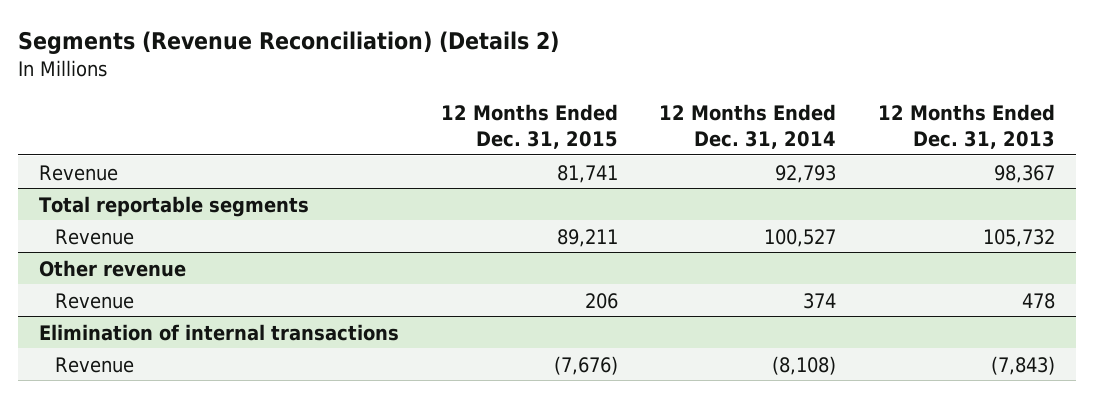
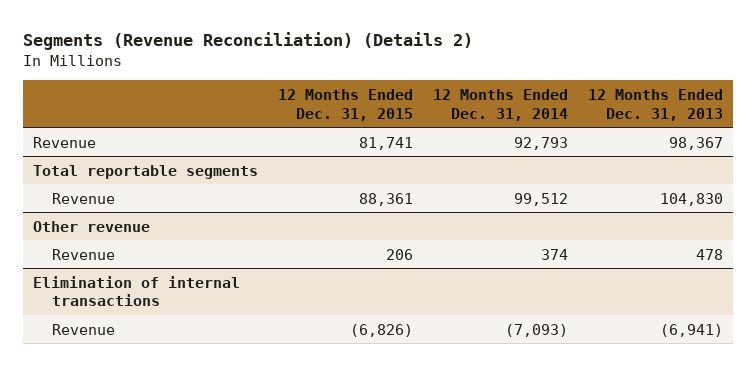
[556,228,618,247] 89,211 -> [358,192,413,206] 88,361
[764,228,837,247] 100,527 -> [513,192,568,206] 99,512
[983,228,1056,247] 105,732 -> [659,192,723,206] 104,830
[553,355,618,375] (7,676) -> [349,323,413,337] (6,826)
[772,355,837,375] (8,108) -> [504,323,568,337] (7,093)
[991,355,1056,375] (7,843) -> [659,323,723,337] (6,941)

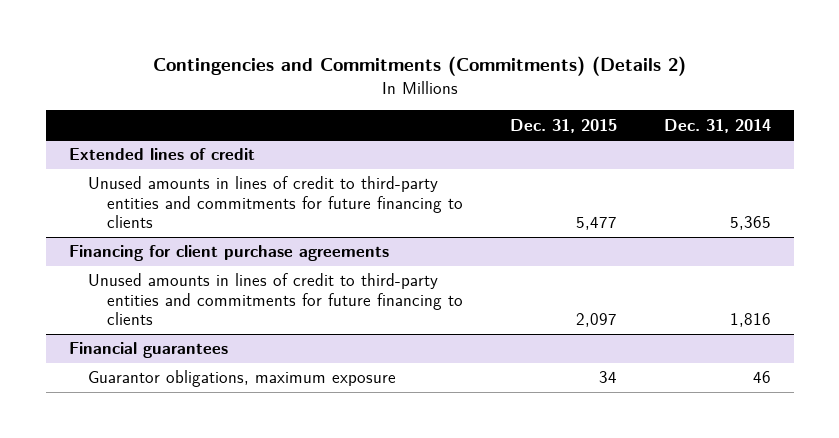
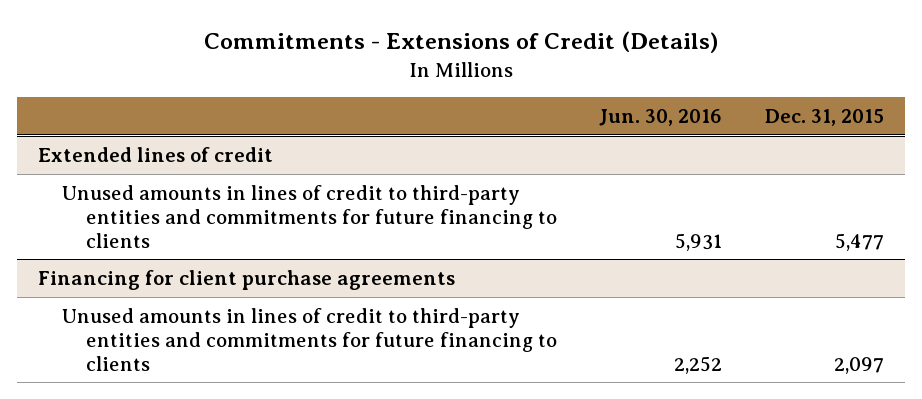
[152,56,686,77] Contingencies and Commitments (Commitments) (Details 2) -> [203,30,718,53] Commitments - Extensions of Credit (Details)
[663,118,771,133] Dec. 31, 2014 -> none
none -> [599,109,723,127] Jun. 30, 2016
[68,342,228,359] Financial guarantees -> none
[88,370,397,388] Guarantor obligations, maximum exposure -> none

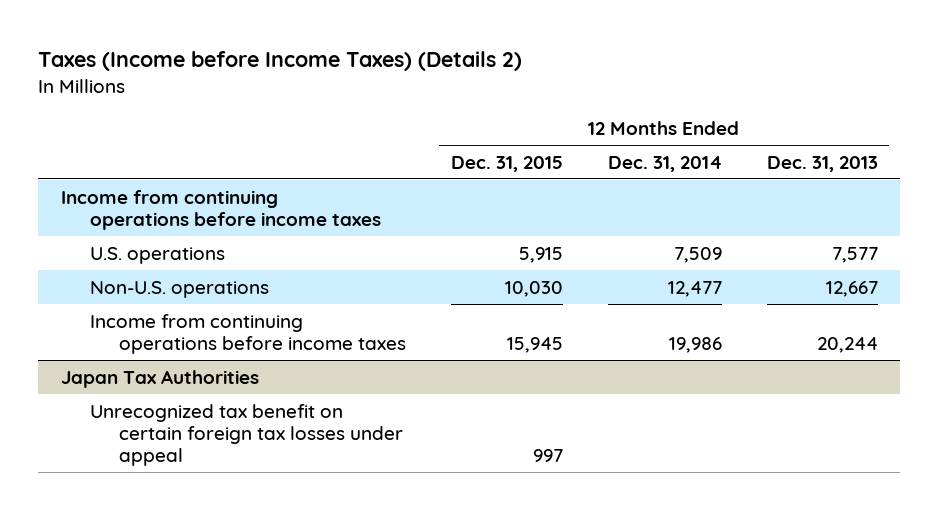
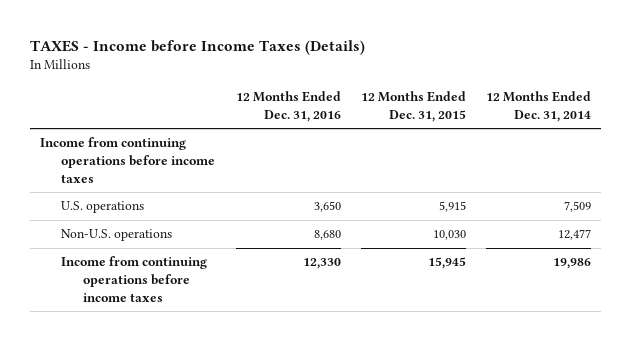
[38,51,523,72] Taxes (Income before Income Taxes) (Details 2) -> [29,39,365,55] TAXES - Income before Income Taxes (Details)
[766,155,878,172] Dec. 31, 2013 -> none
none -> [235,91,341,122] 12 Months Ended Dec. 31, 2016
[60,369,259,388] Japan Tax Authorities -> none
[89,403,403,467] Unrecognized tax benefit on certain foreign tax losses under appeal -> none

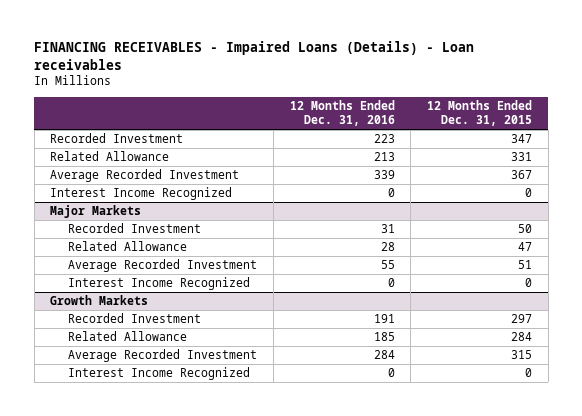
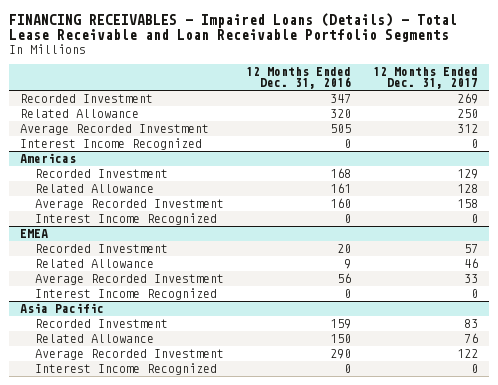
[34,40,475,70] FINANCING RECEIVABLES - Impaired Loans (Details) - Loan receivables -> [9,12,458,43] FINANCING RECEIVABLES - Impaired Loans (Details) - Total Lease Receivable and Loan Receivable Portfolio Segments
[426,100,532,127] 12 Months Ended Dec. 31, 2015 -> none
none -> [372,66,478,90] 12 Months Ended Dec. 31, 2017
[373,134,395,144] 223 -> [329,94,351,104] 347
[373,152,395,162] 213 -> [329,109,351,119] 320
[373,170,395,180] 339 -> [329,124,351,134] 505
[50,205,142,219] Major Markets -> none
none -> [20,153,77,164] Americas
[380,224,395,234] 31 -> [329,168,351,179] 168
[380,242,395,252] 28 -> [329,183,351,194] 161
[380,260,395,270] 55 -> [329,198,351,209] 160
[50,295,149,306] Growth Markets -> none
none -> [20,229,49,239] EMEA
[373,314,395,324] 191 -> [336,244,351,254] 20
[373,332,395,342] 185 -> [343,259,351,270] 9
[373,350,395,360] 284 -> [336,273,351,284] 56
none -> [20,303,105,314] Asia Pacific
none -> [34,319,168,329] Recorded Investment
none -> [34,334,154,344] Related Allowance
none -> [34,349,224,361] Average Recorded Investment
none -> [34,363,217,376] Interest Income Recognized

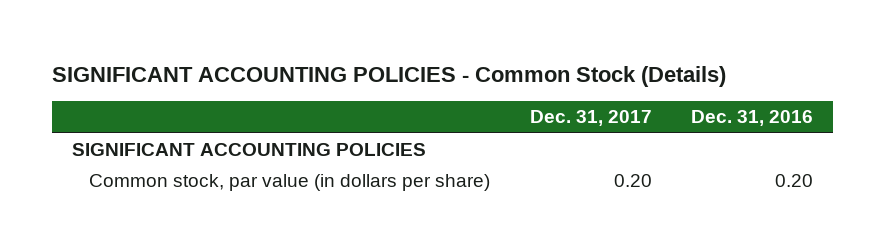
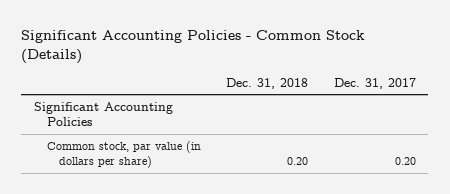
[52,65,727,87] SIGNIFICANT ACCOUNTING POLICIES - Common Stock (Details) -> [21,30,366,64] Significant Accounting Policies - Common Stock (Details)
[690,110,813,127] Dec. 31, 2016 -> none
none -> [226,77,309,89] Dec. 31, 2018
[71,143,426,157] SIGNIFICANT ACCOUNTING POLICIES -> [34,101,174,127] Significant Accounting Policies

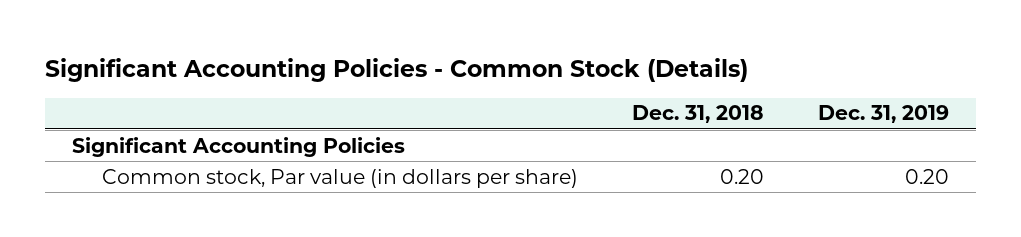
[333,77,416,89] Dec. 31, 2017 -> none
none -> [818,105,950,124] Dec. 31, 2019
[46,140,201,169] Common stock, par value (in dollars per share) -> [101,168,578,188] Common stock, Par value (in dollars per share)

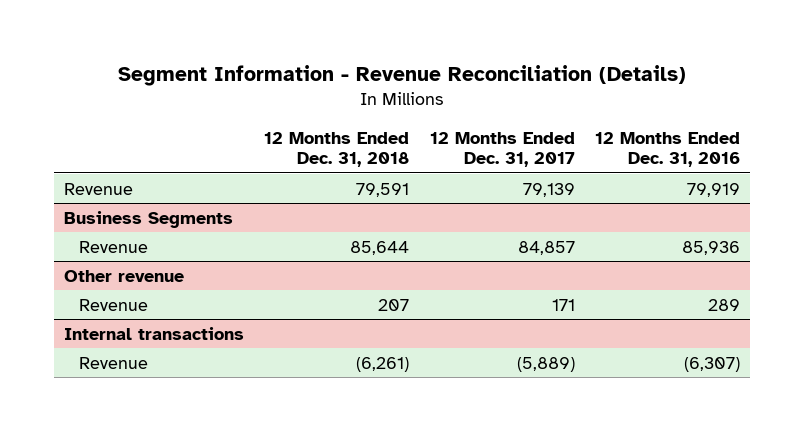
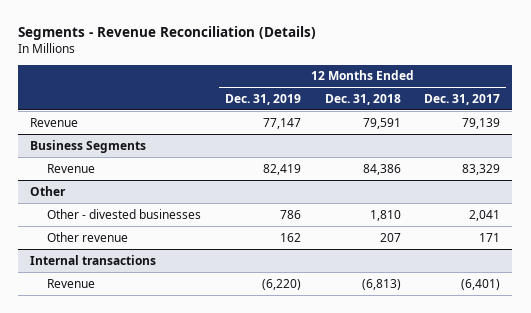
[118,65,687,87] Segment Information - Revenue Reconciliation (Details) -> [18,25,317,40] Segments - Revenue Reconciliation (Details)
[595,131,741,168] 12 Months Ended Dec. 31, 2016 -> none
none -> [224,93,301,105] Dec. 31, 2019
[350,240,410,255] 85,644 -> [362,163,401,175] 84,386
[517,240,575,255] 84,857 -> [462,163,501,175] 83,329
[64,269,185,282] Other revenue -> [30,185,67,196] Other
none -> [47,208,202,219] Other - divested businesses
[78,298,148,311] Revenue -> [47,231,129,242] Other revenue
[356,356,410,372] (6,261) -> [361,278,401,290] (6,813)
[516,356,575,372] (5,889) -> [461,278,501,290] (6,401)

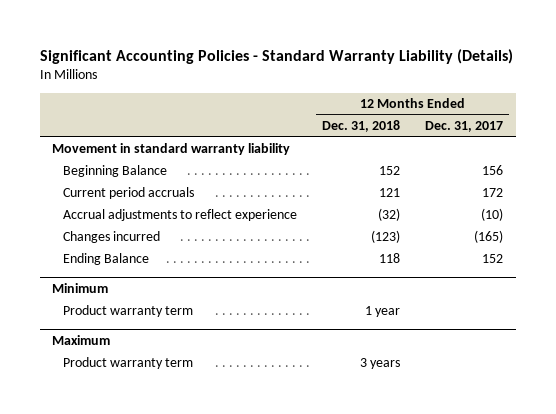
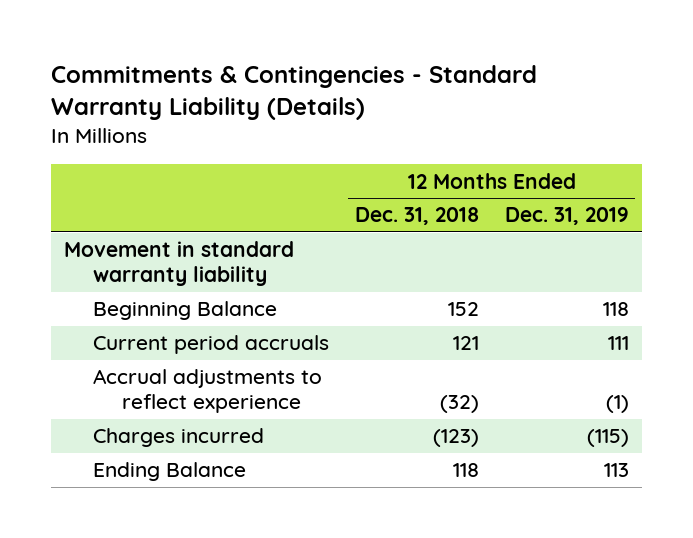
[39,48,513,64] Significant Accounting Policies - Standard Warranty Liability (Details) -> [50,64,537,121] Commitments & Contingencies - Standard Warranty Liability (Details)
[425,121,504,133] Dec. 31, 2017 -> none
none -> [504,207,629,226] Dec. 31, 2019
[63,231,161,244] Changes incurred -> [93,428,265,448] Charges incurred
[52,283,109,294] Minimum -> none
[63,305,194,318] Product warranty term -> none
[52,335,111,346] Maximum -> none
[63,357,194,370] Product warranty term -> none

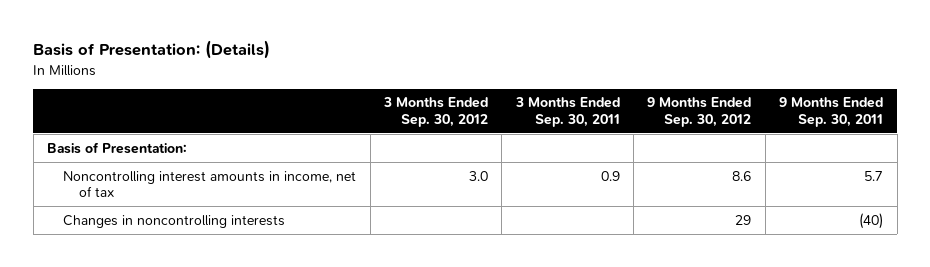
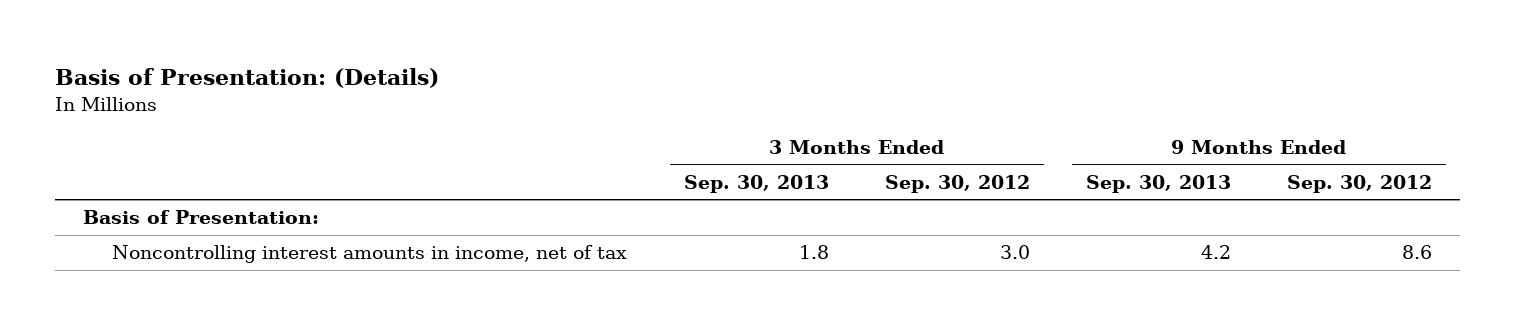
[514,97,620,127] 3 Months Ended Sep. 30, 2011 -> none
[779,97,884,127] 9 Months Ended Sep. 30, 2011 -> none
none -> [683,174,829,193] Sep. 30, 2013
none -> [1086,174,1232,193] Sep. 30, 2013
[63,214,286,228] Changes in noncontrolling interests -> none

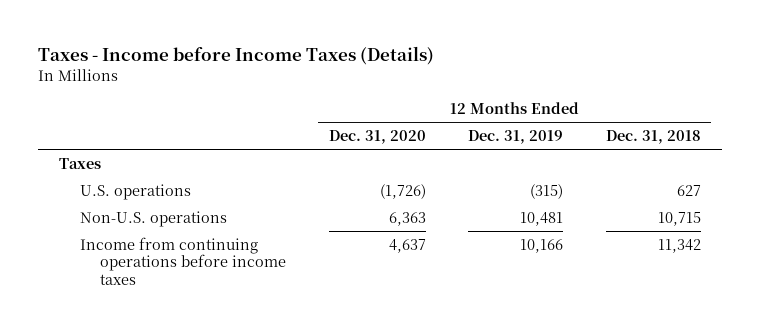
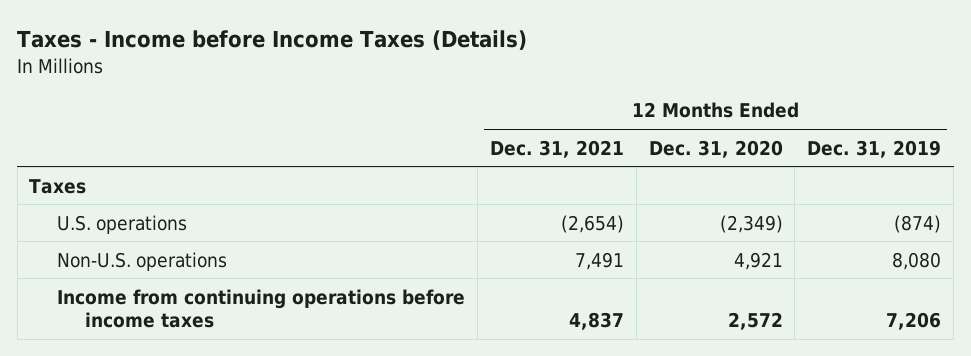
[605,130,701,145] Dec. 31, 2018 -> none
none -> [489,139,624,158] Dec. 31, 2021
[379,183,426,199] (1,726) -> [719,214,783,233] (2,349)
[530,183,564,199] (315) -> [894,214,942,233] (874)
[388,211,426,226] 6,363 -> [733,251,783,270] 4,921
[520,211,564,226] 10,481 -> [892,251,942,270] 8,080
[388,238,426,253] 4,637 -> [727,312,783,331] 2,572
[520,238,564,253] 10,166 -> [886,312,942,331] 7,206

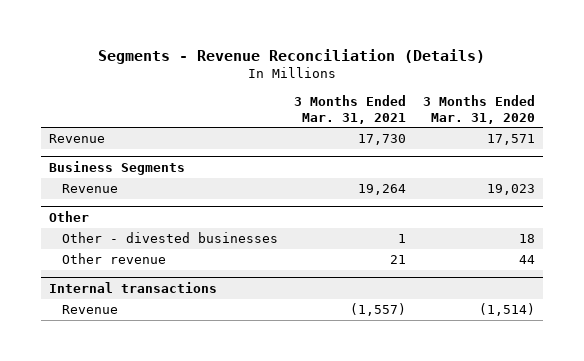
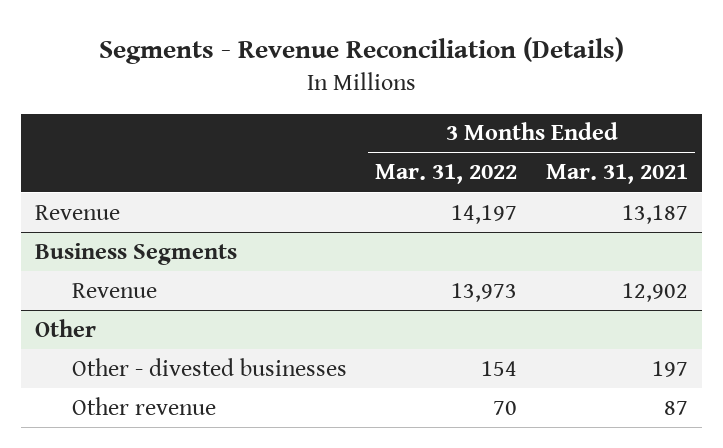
[423,94,536,124] 3 Months Ended Mar. 31, 2020 -> none
none -> [375,164,518,185] Mar. 31, 2022
[358,134,407,146] 17,730 -> [621,204,688,224] 13,187
[358,184,407,196] 19,264 -> [621,282,688,302] 12,902
[48,281,217,293] Internal transactions -> none
[61,305,118,315] Revenue -> none
[398,234,407,244] 1 -> [651,360,688,377] 197
[390,255,407,265] 21 -> [663,400,688,415] 87

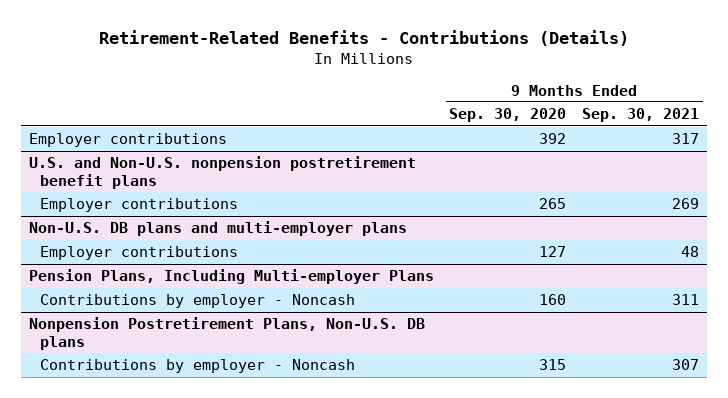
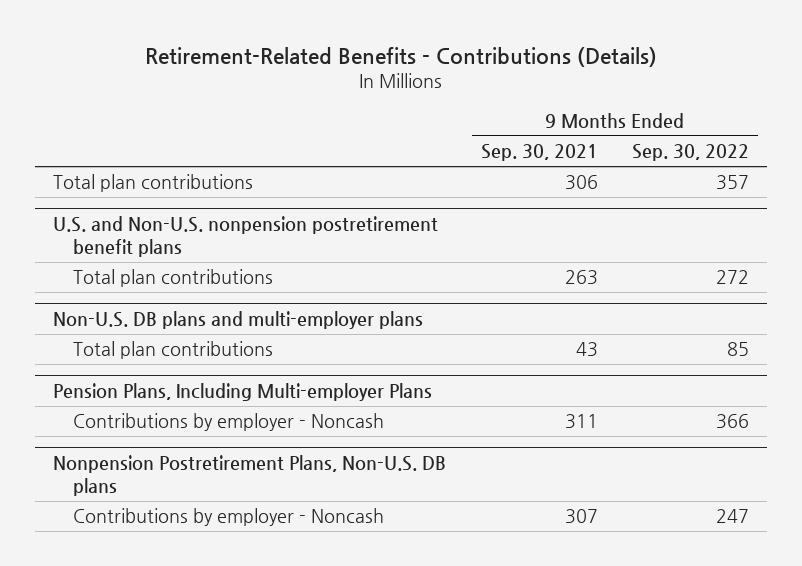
[449,108,567,123] Sep. 30, 2020 -> none
none -> [632,144,750,162] Sep. 30, 2022
[28,133,227,148] Employer contributions -> none
none -> [52,174,253,193] Total plan contributions
[40,198,239,213] Employer contributions -> none
none -> [73,269,274,288] Total plan contributions
[40,246,239,261] Employer contributions -> none
none -> [73,341,274,360] Total plan contributions

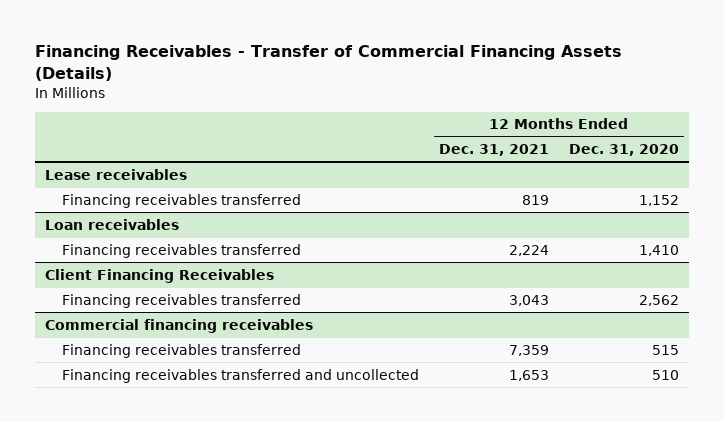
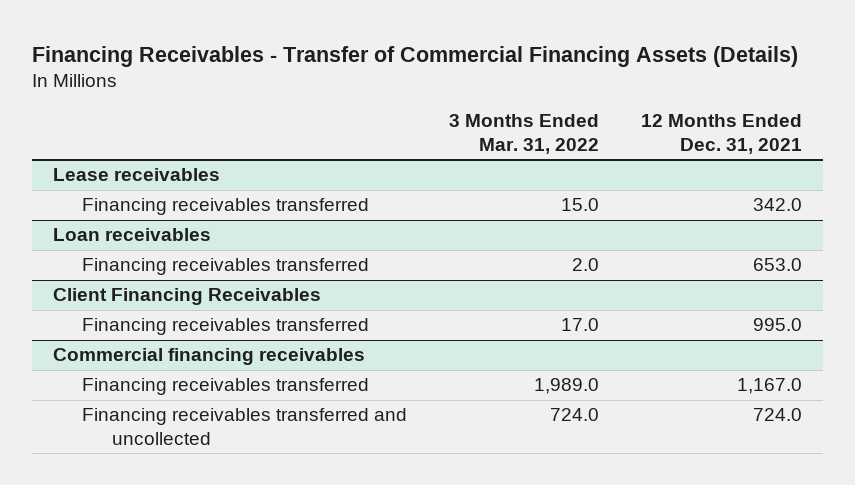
[568,143,679,156] Dec. 31, 2020 -> none
none -> [449,114,600,154] 3 Months Ended Mar. 31, 2022
[521,194,549,205] 819 -> [753,198,803,212] 342.0
[508,244,549,256] 2,224 -> [753,258,803,272] 653.0
[508,294,549,306] 3,043 -> [753,318,803,332] 995.0
[508,344,549,356] 7,359 -> [737,378,803,395] 1,167.0
[508,369,549,381] 1,653 -> [753,408,803,422] 724.0

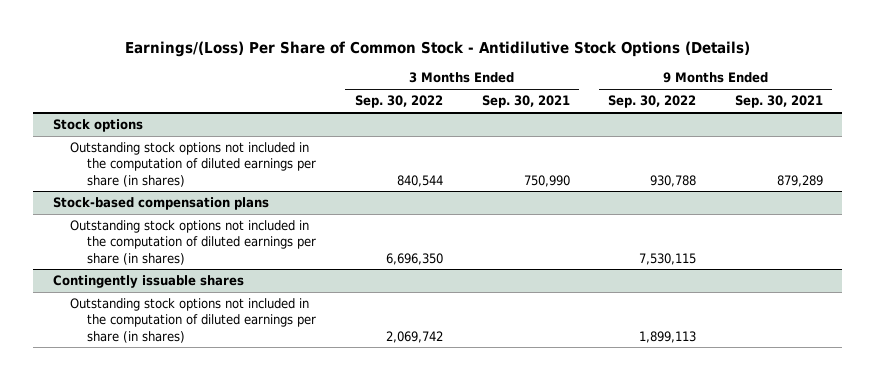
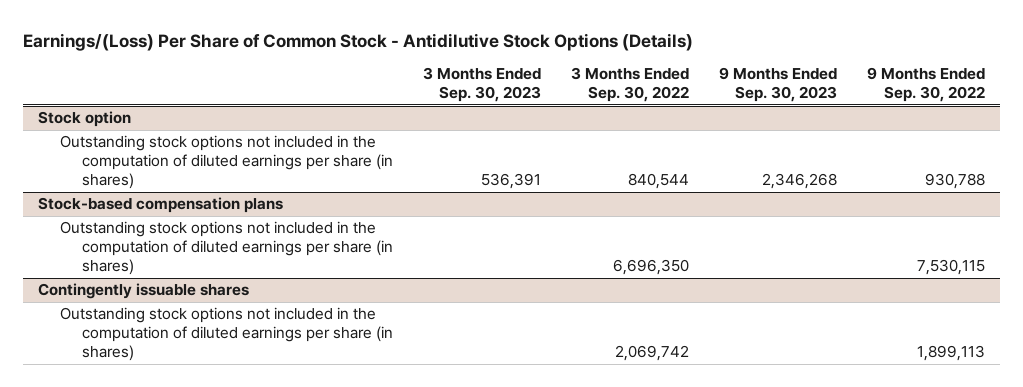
[481,95,570,109] Sep. 30, 2021 -> none
[734,95,823,109] Sep. 30, 2021 -> none
none -> [422,67,541,103] 3 Months Ended Sep. 30, 2023
none -> [718,67,837,103] 9 Months Ended Sep. 30, 2023
[52,119,143,133] Stock options -> [37,111,131,128] Stock option

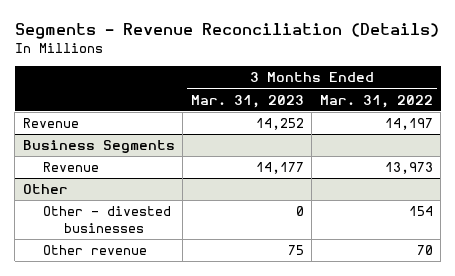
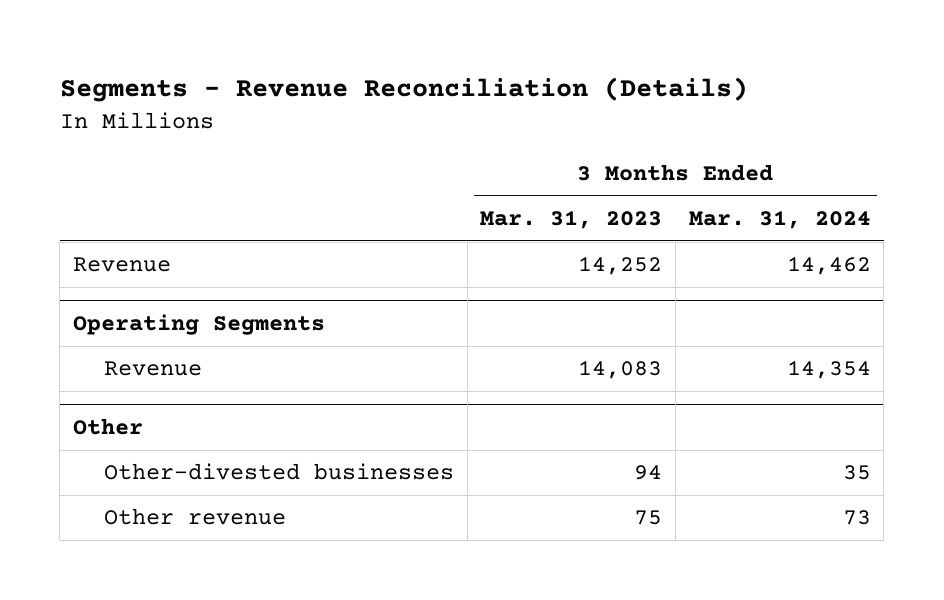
[319,94,433,108] Mar. 31, 2022 -> none
none -> [688,210,871,230] Mar. 31, 2024
[22,140,175,154] Business Segments -> [73,314,326,336] Operating Segments
[255,162,304,175] 14,177 -> [578,360,663,380] 14,083
[43,206,172,234] Other - divested businesses -> [104,463,455,481] Other-divested businesses
[295,206,304,217] 0 -> [634,465,663,481] 94

